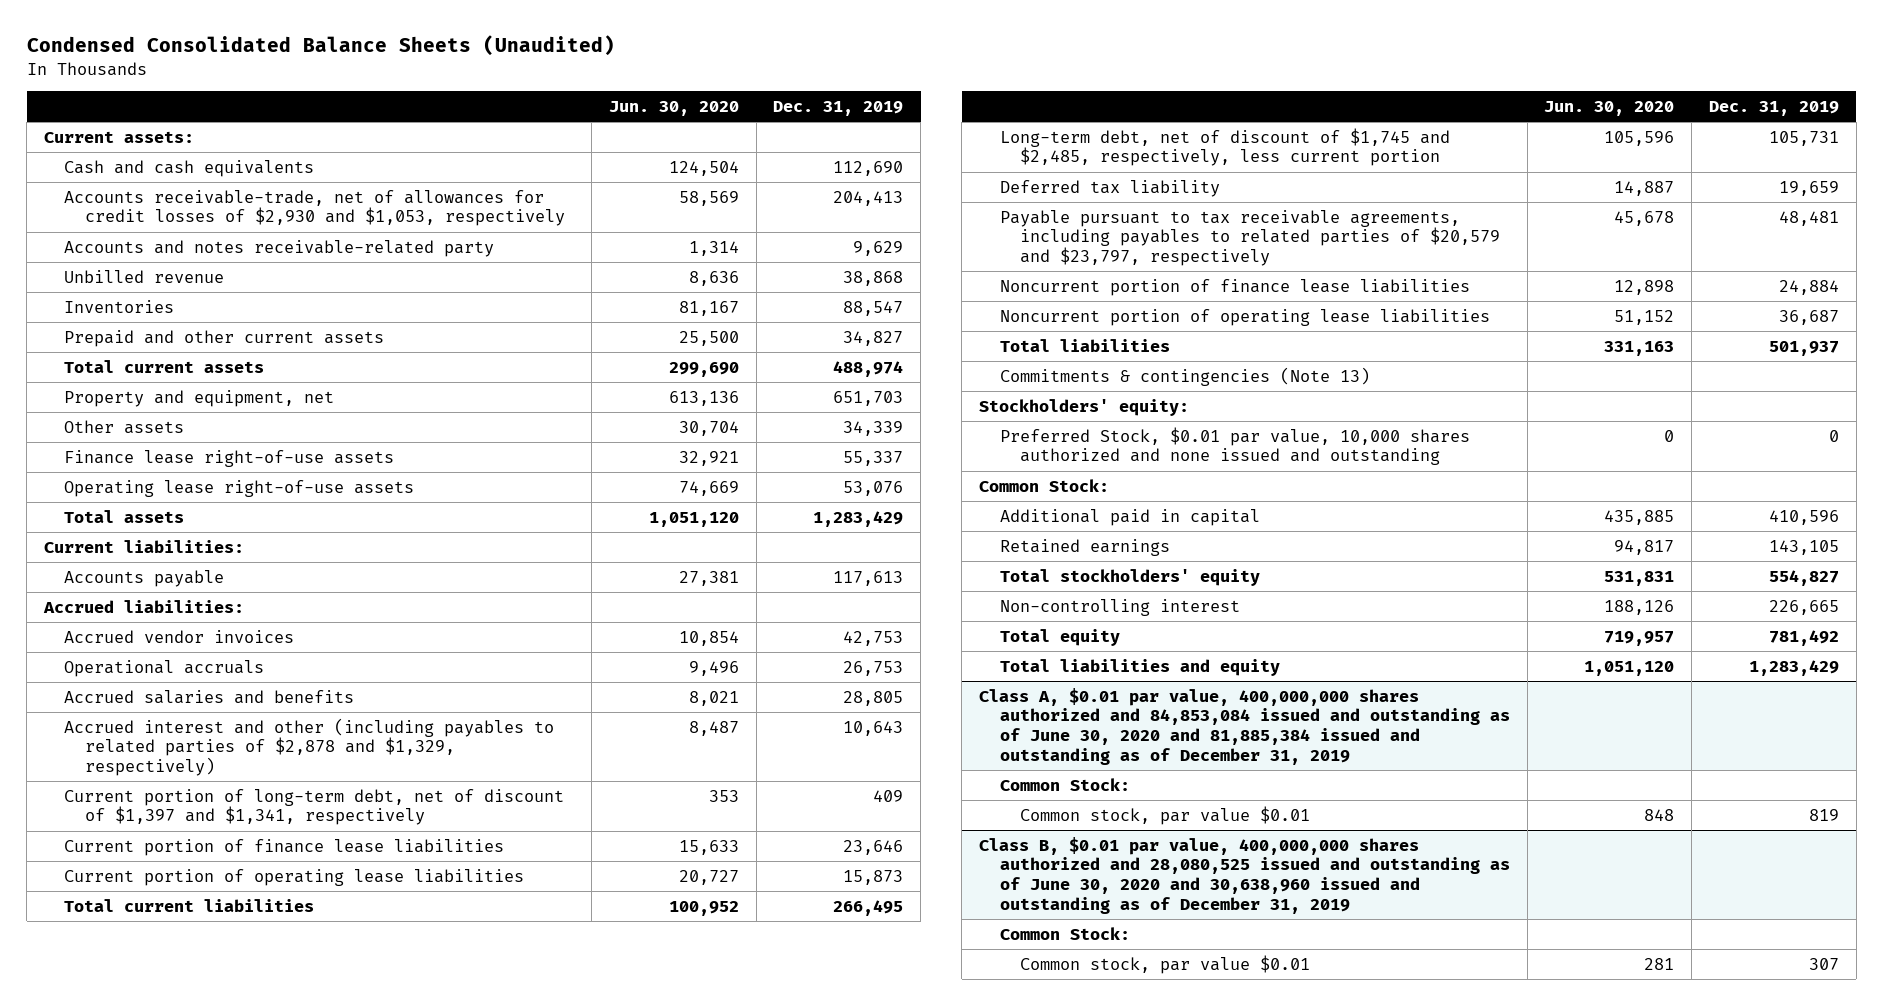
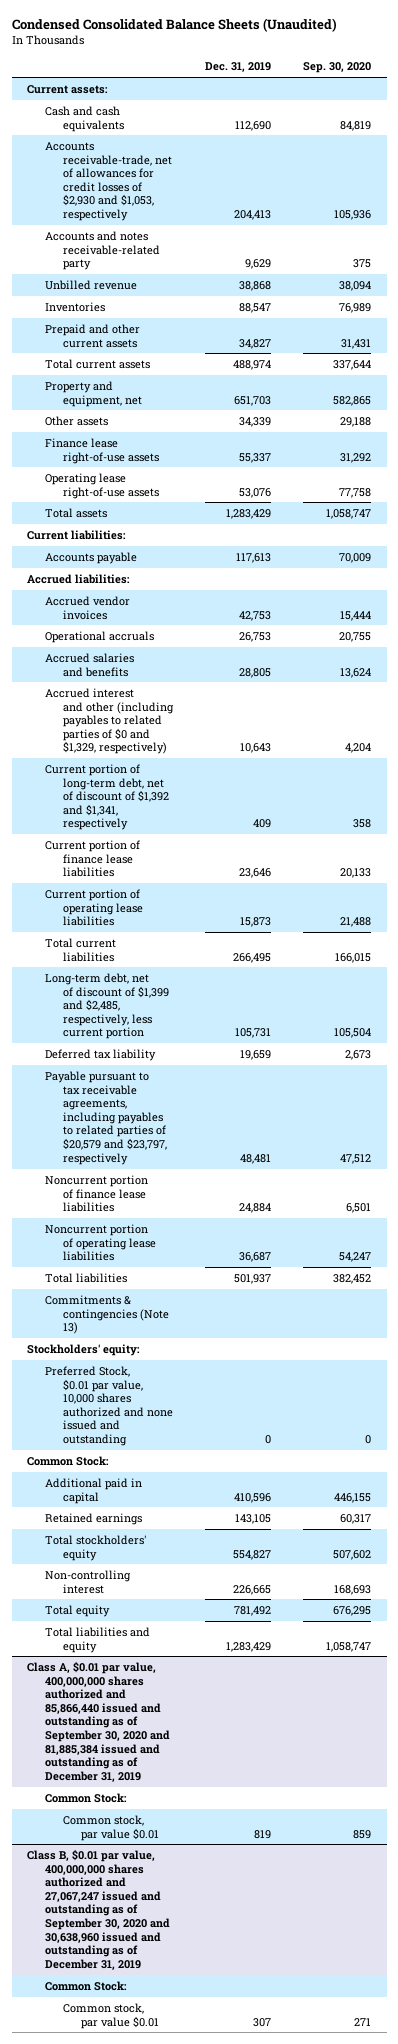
[608,100,739,116] Jun. 30, 2020 -> none
none -> [302,62,371,74] Sep. 30, 2020
[64,717,555,777] Accrued interest and other (including payables to related parties of $2,878 and $1,329, respectively) -> [45,687,175,755] Accrued interest and other (including payables to related parties of $0 and $1,329, respectively)
[64,788,565,826] Current portion of long-term debt, net of discount of $1,397 and $1,341, respectively -> [45,763,170,831] Current portion of long-term debt, net of discount of $1,392 and $1,341, respectively
[999,127,1450,167] Long-term debt, net of discount of $1,745 and $2,485, respectively, less current portion -> [45,972,170,1040] Long-term debt, net of discount of $1,399 and $2,485, respectively, less current portion
[979,687,1510,765] Class A, $0.01 par value, 400,000,000 shares authorized and 84,853,084 issued and outstanding as of June 30, 2020 and 81,885,384 issued and outstanding as of December 31, 2019 -> [27,1660,171,1782] Class A, $0.01 par value, 400,000,000 shares authorized and 85,866,440 issued and outstanding as of September 30, 2020 and 81,885,384 issued and outstanding as of December 31, 2019
[979,836,1510,914] Class B, $0.01 par value, 400,000,000 shares authorized and 28,080,525 issued and outstanding as of June 30, 2020 and 30,638,960 issued and outstanding as of December 31, 2019 -> [27,1848,171,1970] Class B, $0.01 par value, 400,000,000 shares authorized and 27,067,247 issued and outstanding as of September 30, 2020 and 30,638,960 issued and outstanding as of December 31, 2019

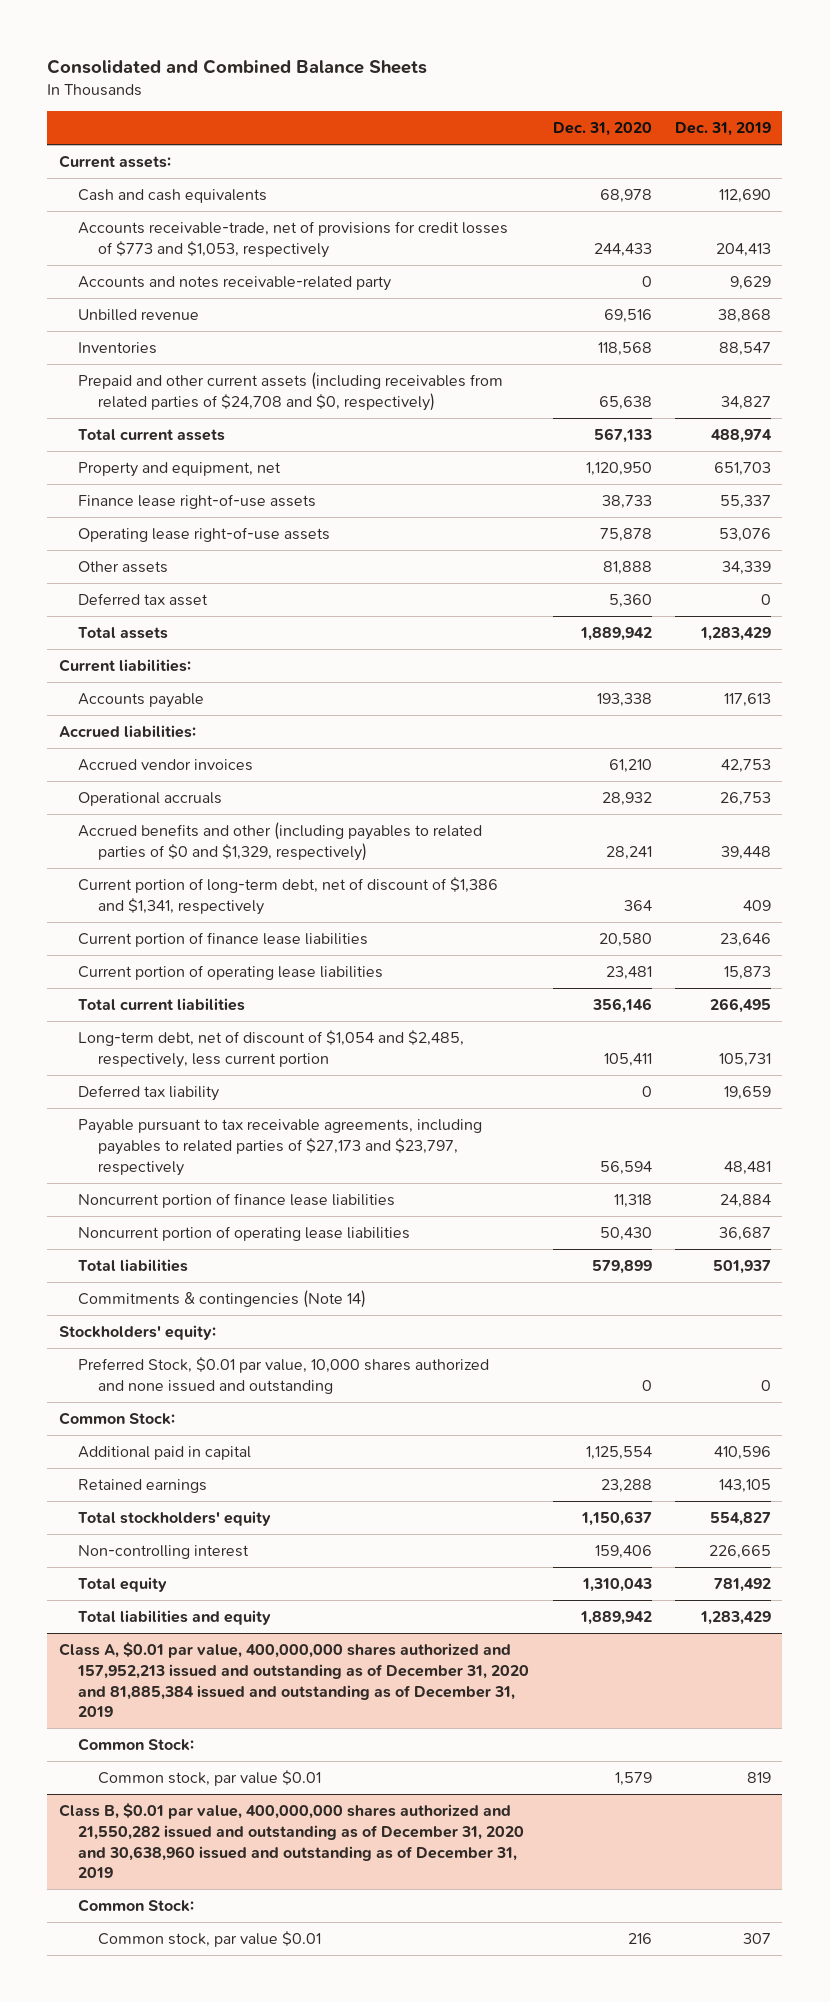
[11,18,337,33] Condensed Consolidated Balance Sheets (Unaudited) -> [47,58,428,74] Consolidated and Combined Balance Sheets
[302,62,371,74] Sep. 30, 2020 -> none
none -> [552,122,652,137] Dec. 31, 2020
[45,141,173,222] Accounts receivable-trade, net of allowances for credit losses of $2,930 and $1,053, respectively -> [78,221,509,258] Accounts receivable-trade, net of provisions for credit losses of $773 and $1,053, respectively
[45,323,141,348] Prepaid and other current assets -> [78,372,504,411] Prepaid and other current assets (including receivables from related parties of $24,708 and $0, respectively)
[45,415,109,426] Other assets -> [78,561,169,574] Other assets
none -> [78,593,209,607] Deferred tax asset
[45,687,175,755] Accrued interest and other (including payables to related parties of $0 and $1,329, respectively) -> none
[45,652,135,677] Accrued salaries and benefits -> [78,822,483,861] Accrued benefits and other (including payables to related parties of $0 and $1,329, respectively)
[239,667,272,678] 28,805 -> [720,845,771,860] 39,448
[45,763,170,831] Current portion of long-term debt, net of discount of $1,392 and $1,341, respectively -> [78,877,499,915] Current portion of long-term debt, net of discount of $1,386 and $1,341, respectively
[45,972,170,1040] Long-term debt, net of discount of $1,399 and $2,485, respectively, less current portion -> [78,1030,465,1068] Long-term debt, net of discount of $1,054 and $2,485, respectively, less current portion
[45,1070,168,1165] Payable pursuant to tax receivable agreements, including payables to related parties of $20,579 and $23,797, respectively -> [78,1119,483,1176] Payable pursuant to tax receivable agreements, including payables to related parties of $27,173 and $23,797, respectively
[45,1294,170,1335] Commitments & contingencies (Note 13) -> [78,1290,367,1309] Commitments & contingencies (Note 14)
[27,1660,171,1782] Class A, $0.01 par value, 400,000,000 shares authorized and 85,866,440 issued and outstanding as of September 30, 2020 and 81,885,384 issued and outstanding as of December 31, 2019 -> [59,1642,530,1718] Class A, $0.01 par value, 400,000,000 shares authorized and 157,952,213 issued and outstanding as of December 31, 2020 and 81,885,384 issued and outstanding as of December 31, 2019
[27,1848,171,1970] Class B, $0.01 par value, 400,000,000 shares authorized and 27,067,247 issued and outstanding as of September 30, 2020 and 30,638,960 issued and outstanding as of December 31, 2019 -> [59,1803,525,1879] Class B, $0.01 par value, 400,000,000 shares authorized and 21,550,282 issued and outstanding as of December 31, 2020 and 30,638,960 issued and outstanding as of December 31, 2019

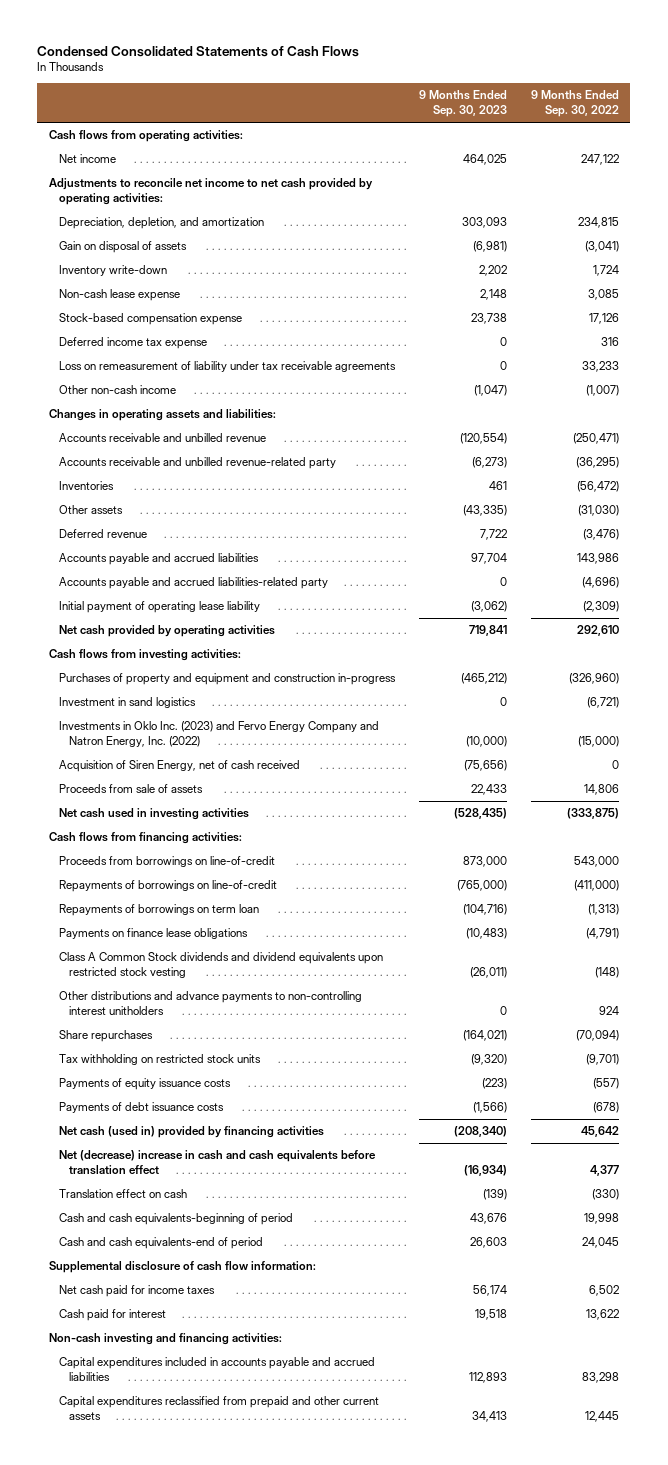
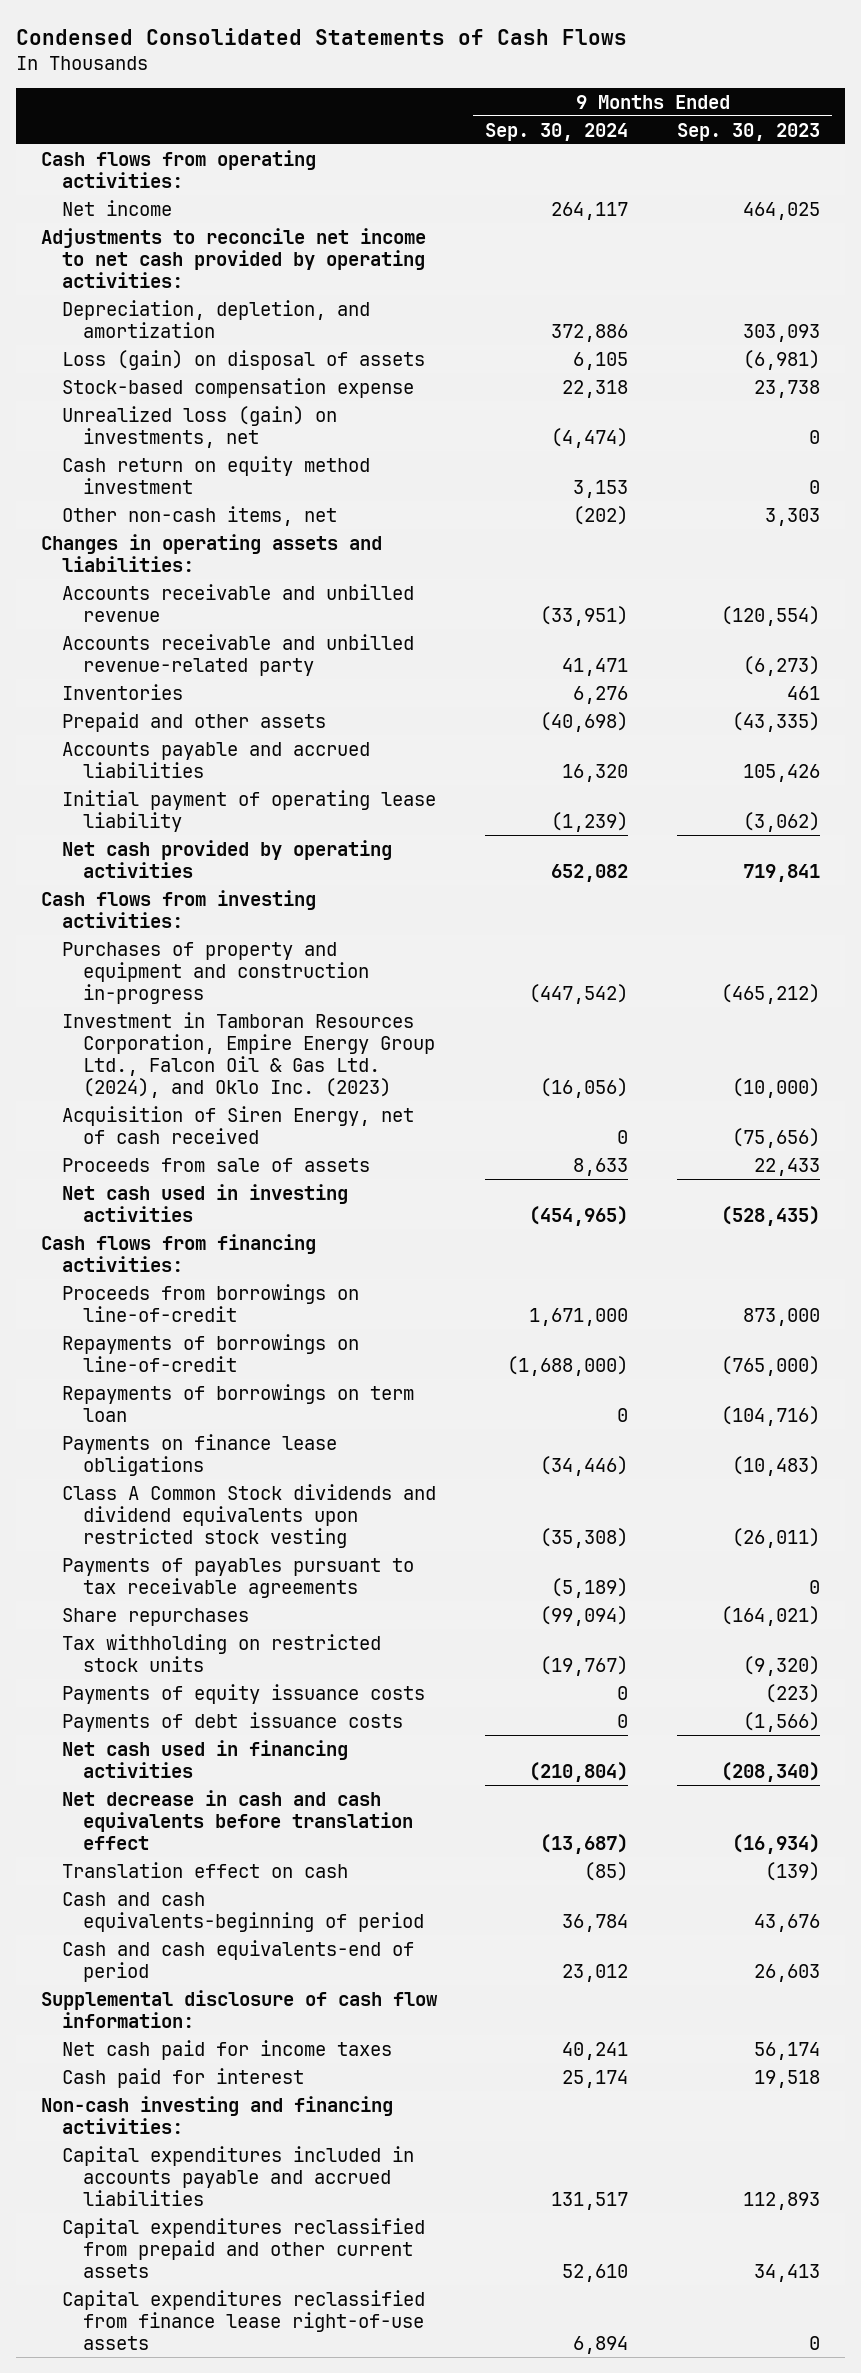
[530,90,619,118] 9 Months Ended Sep. 30, 2022 -> none
none -> [485,122,629,141] Sep. 30, 2024
[59,265,168,277] Inventory write-down -> none
[59,289,181,302] Non-cash lease expense -> none
[59,241,188,254] Gain on disposal of assets -> [61,349,425,370] Loss (gain) on disposal of assets
[59,337,208,350] Deferred income tax expense -> none
[59,361,397,373] Loss on remeasurement of liability under tax receivable agreements -> none
none -> [61,405,337,448] Unrealized loss (gain) on investments, net
none -> [61,455,370,494] Cash return on equity method investment
[59,385,177,395] Other non-cash income -> [61,505,337,526] Other non-cash items, net
[473,385,507,397] (1,047) -> [765,507,821,526] 3,303
[59,529,148,539] Deferred revenue -> none
[59,577,329,590] Accounts payable and accrued liabilities-related party -> none
[59,505,124,515] Other assets -> [61,711,326,732] Prepaid and other assets
[470,553,507,565] 97,704 -> [743,763,821,782] 105,426
[59,697,197,709] Investment in sand logistics -> none
[59,721,380,748] Investments in Oklo Inc. (2023) and Fervo Energy Company and Natron Energy, Inc. (2022) -> [61,1011,436,1098] Investment in Tamboran Resources Corporation, Empire Energy Group Ltd., Falcon Oil & Gas Ltd. (2024), and Oklo Inc. (2023)
[59,991,363,1016] Other distributions and advance payments to non-controlling interest unitholders -> none
none -> [61,1557,414,1598] Payments of payables pursuant to tax receivable agreements
[59,1126,325,1139] Net cash (used in) provided by financing activities -> [61,1739,348,1778] Net cash used in financing activities
[59,1150,377,1176] Net (decrease) increase in cash and cash equivalents before translation effect -> [61,1789,414,1850] Net decrease in cash and cash equivalents before translation effect
none -> [61,2289,425,2350] Capital expenditures reclassified from finance lease right-of-use assets

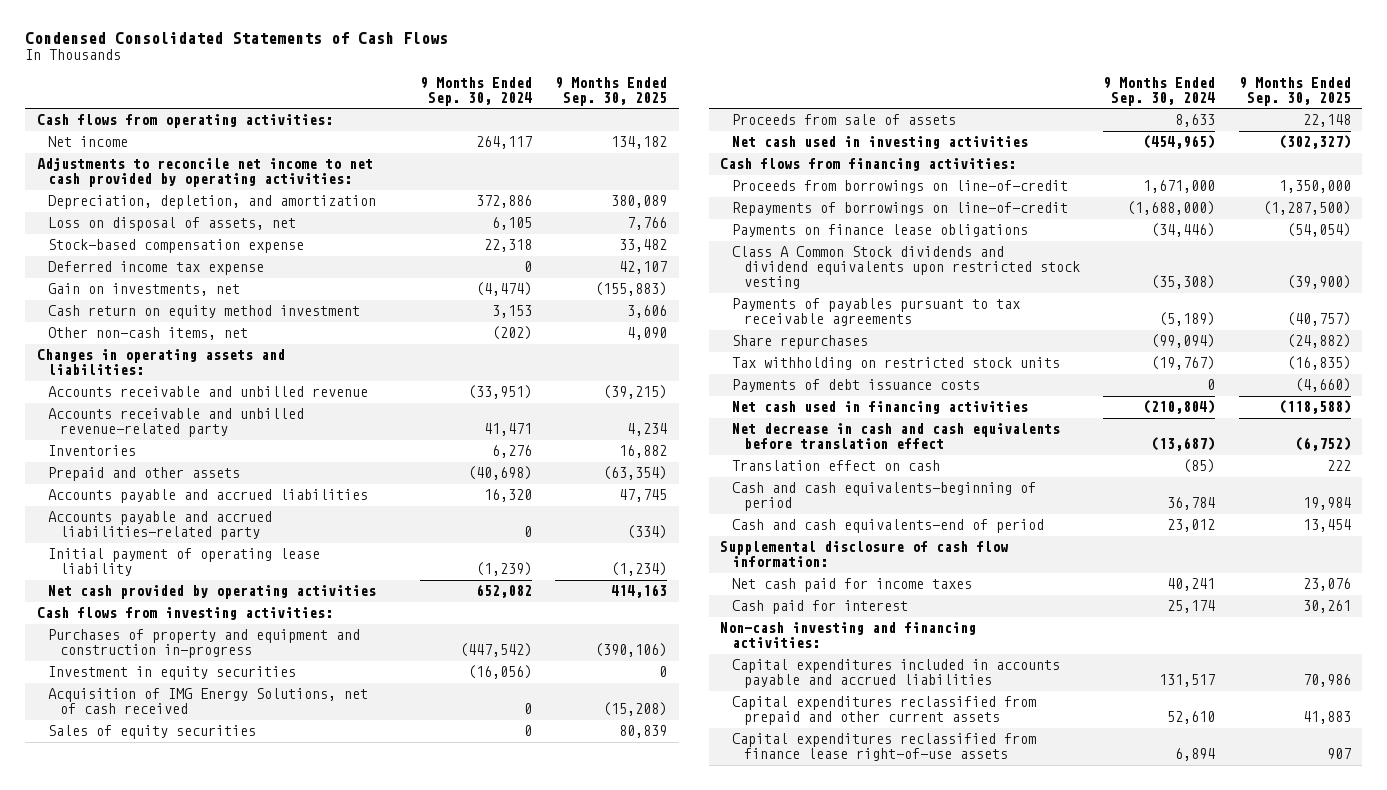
[677,122,821,141] Sep. 30, 2023 -> none
none -> [555,77,668,106] 9 Months Ended Sep. 30, 2025
[61,349,425,370] Loss (gain) on disposal of assets -> [48,217,297,232] Loss on disposal of assets, net
none -> [48,261,265,276] Deferred income tax expense
[61,405,337,448] Unrealized loss (gain) on investments, net -> [48,283,241,297] Gain on investments, net
none -> [48,511,273,541] Accounts payable and accrued liabilities-related party
[61,1011,436,1098] Investment in Tamboran Resources Corporation, Empire Energy Group Ltd., Falcon Oil & Gas Ltd. (2024), and Oklo Inc. (2023) -> [48,666,297,681] Investment in equity securities
[61,1105,414,1144] Acquisition of Siren Energy, net of cash received -> [48,688,369,715] Acquisition of IMG Energy Solutions, net of cash received
none -> [48,725,257,740] Sales of equity securities
[61,1383,414,1422] Repayments of borrowings on term loan -> none
[61,1683,425,1704] Payments of equity issuance costs -> none

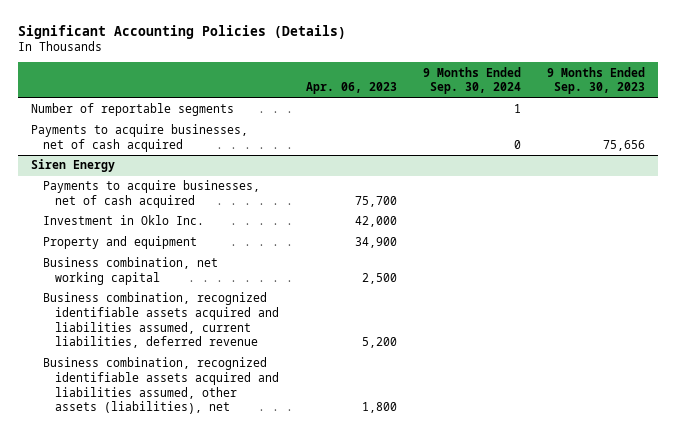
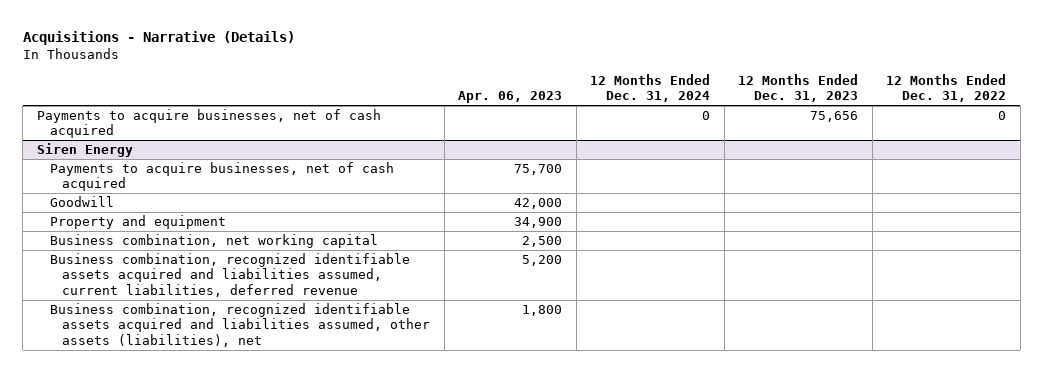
[18,24,347,39] Significant Accounting Policies (Details) -> [22,30,295,45] Acquisitions - Narrative (Details)
[422,66,521,95] 9 Months Ended Sep. 30, 2024 -> none
[547,66,646,95] 9 Months Ended Sep. 30, 2023 -> none
none -> [590,73,711,103] 12 Months Ended Dec. 31, 2024
none -> [738,73,859,103] 12 Months Ended Dec. 31, 2023
none -> [886,73,1007,103] 12 Months Ended Dec. 31, 2022
[31,103,235,117] Number of reportable segments -> none
[43,215,205,226] Investment in Oklo Inc. -> [49,195,114,207] Goodwill

